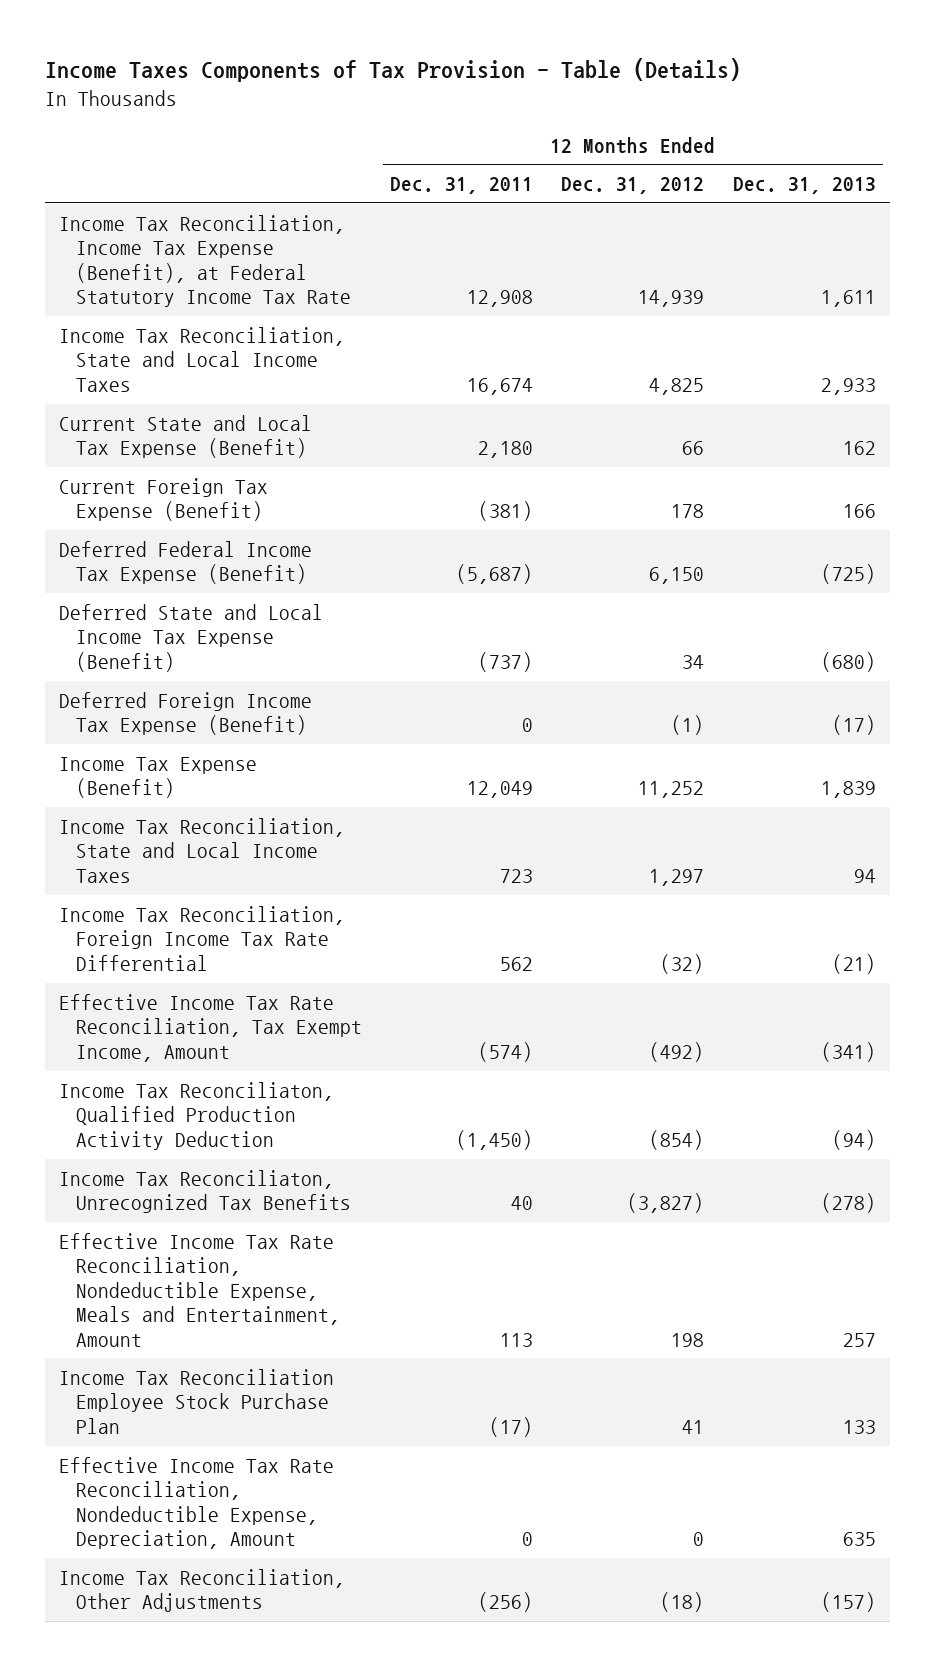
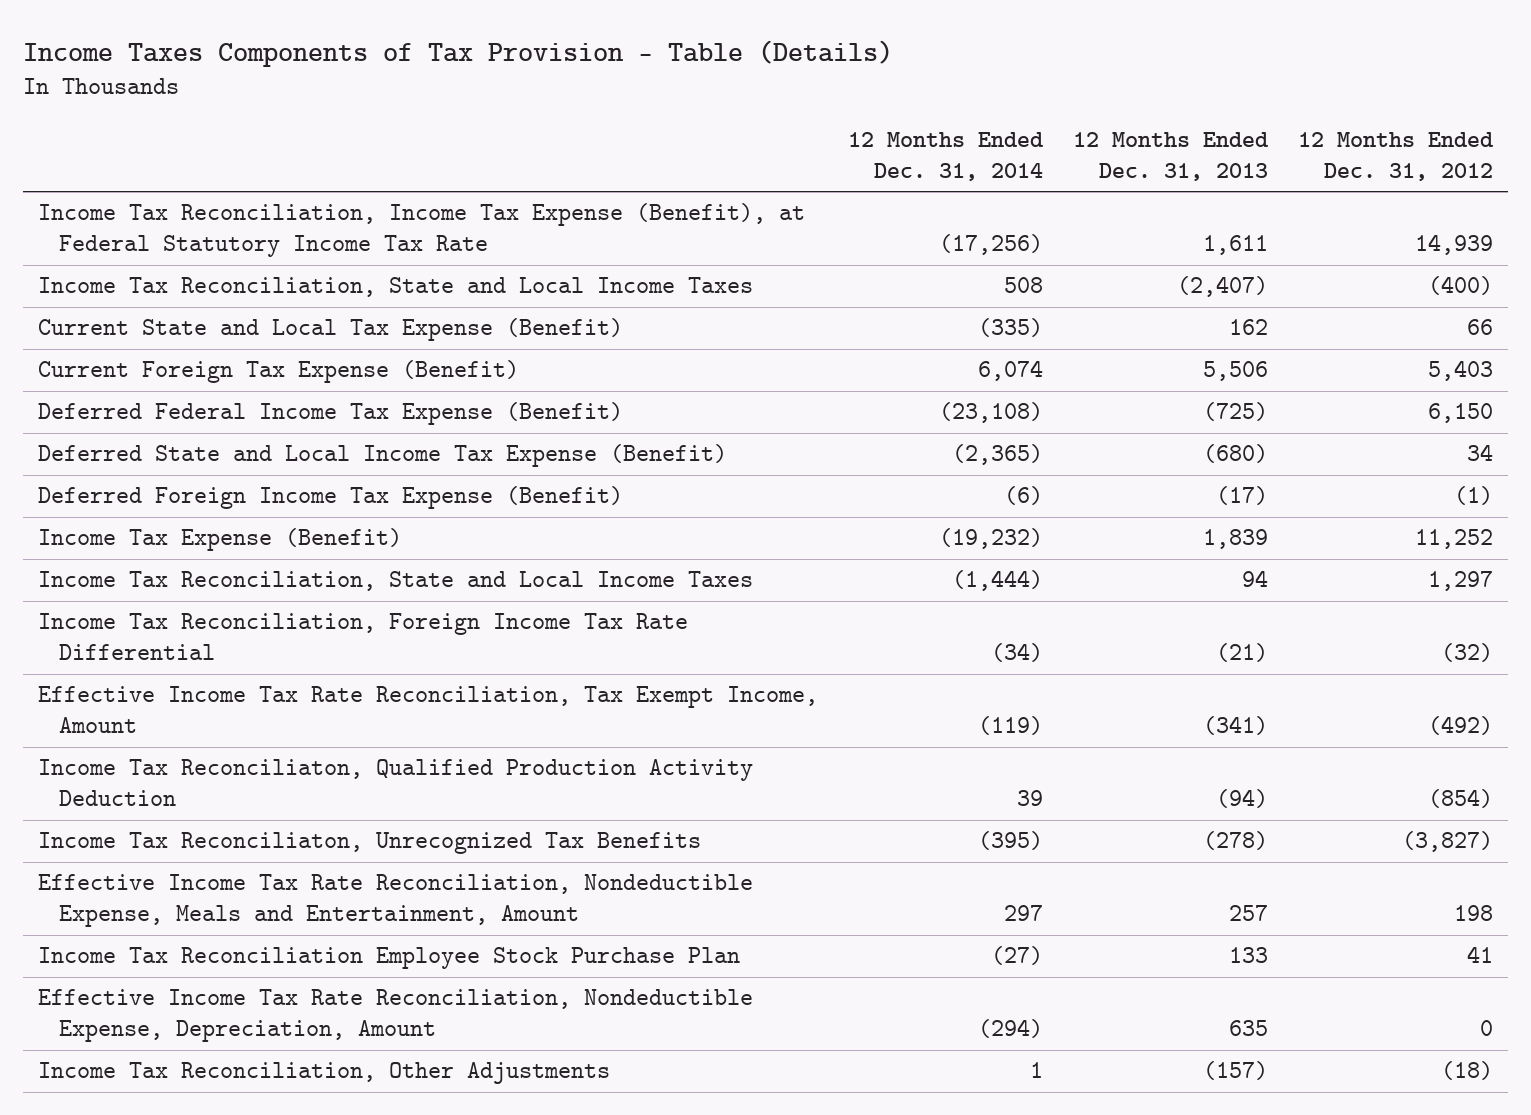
[390,177,534,195] Dec. 31, 2011 -> none
none -> [847,132,1044,181] 12 Months Ended Dec. 31, 2014
[649,377,705,395] 4,825 -> [1427,276,1493,296] (400)
[820,377,876,395] 2,933 -> [1176,276,1268,298] (2,407)
[671,504,705,519] 178 -> [1427,360,1493,382] 5,403
[842,504,876,519] 166 -> [1202,361,1268,382] 5,506

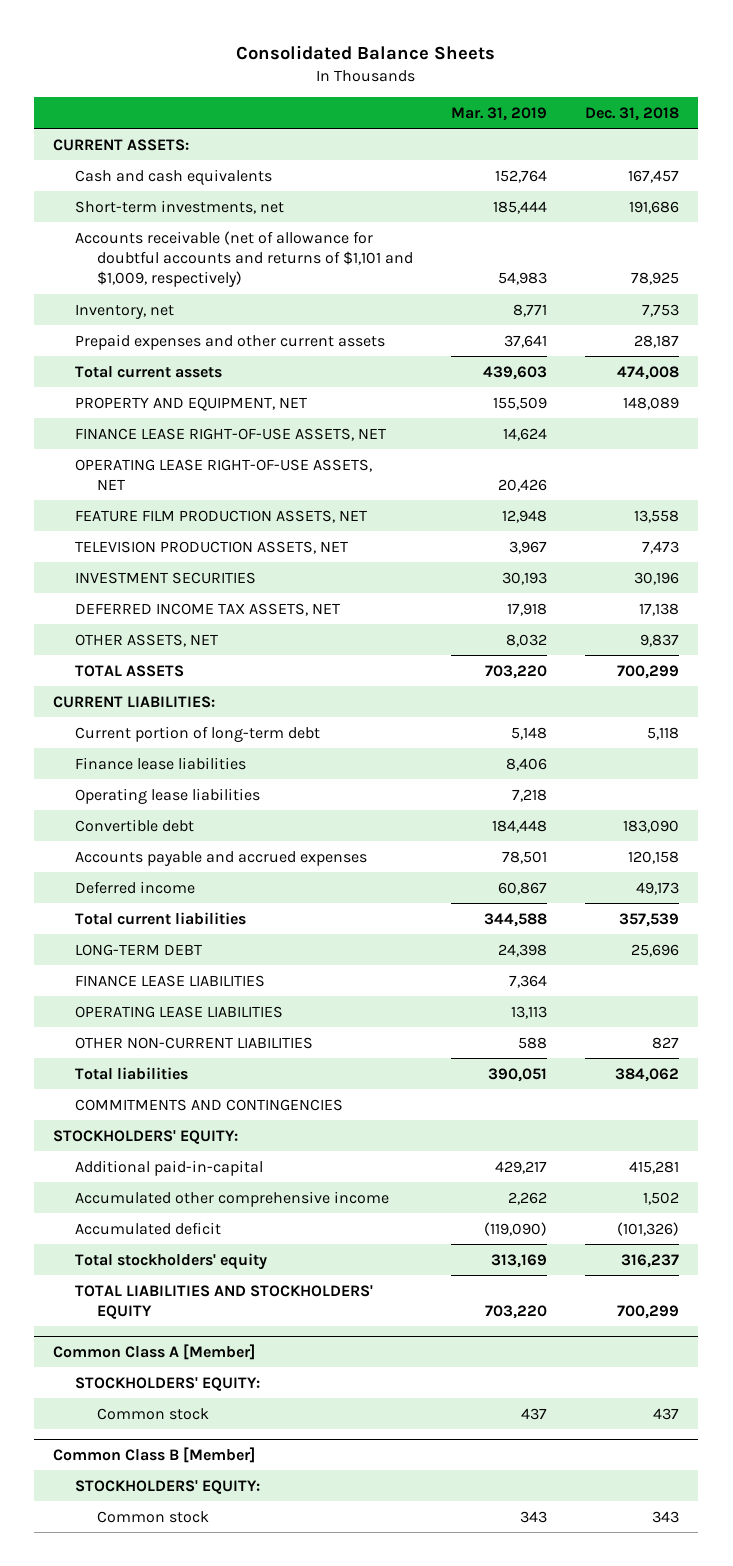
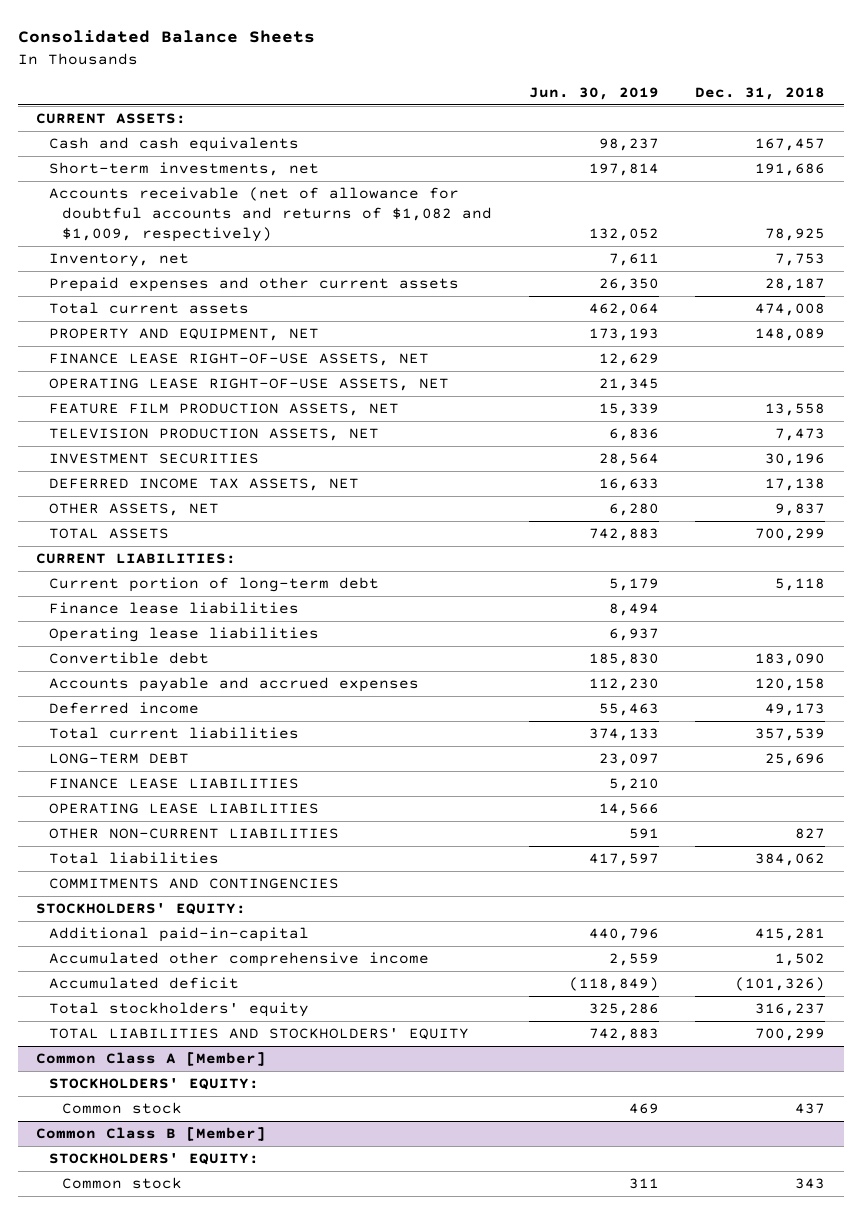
[451,106,548,121] Mar. 31, 2019 -> none
none -> [528,86,659,100] Jun. 30, 2019
[75,230,414,288] Accounts receivable (net of allowance for doubtful accounts and returns of $1,101 and $1,009, respectively) -> [49,187,493,242] Accounts receivable (net of allowance for doubtful accounts and returns of $1,082 and $1,009, respectively)

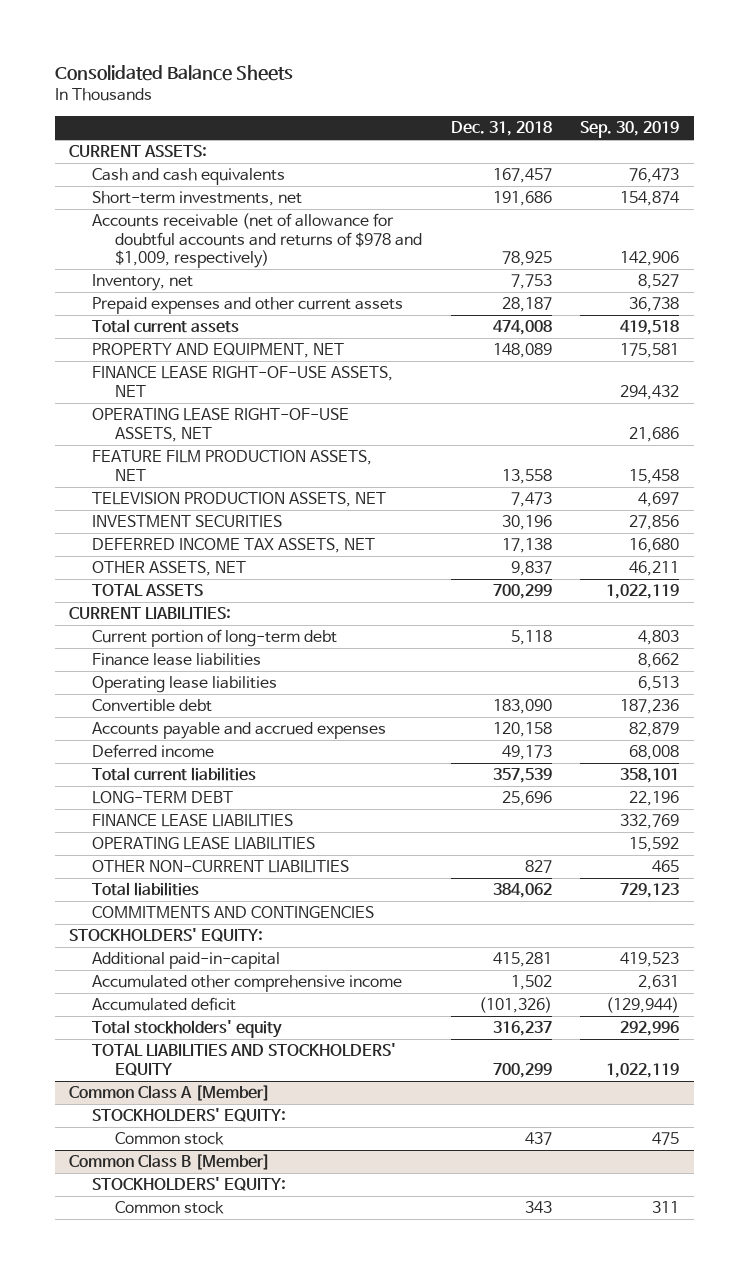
[528,86,659,100] Jun. 30, 2019 -> none
none -> [580,121,680,139] Sep. 30, 2019
[49,187,493,242] Accounts receivable (net of allowance for doubtful accounts and returns of $1,082 and $1,009, respectively) -> [92,213,423,268] Accounts receivable (net of allowance for doubtful accounts and returns of $978 and $1,009, respectively)

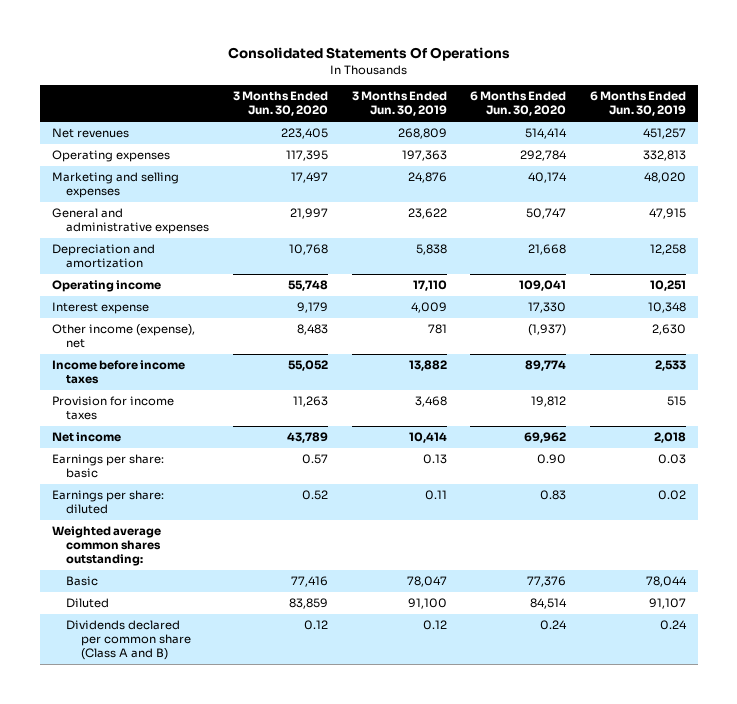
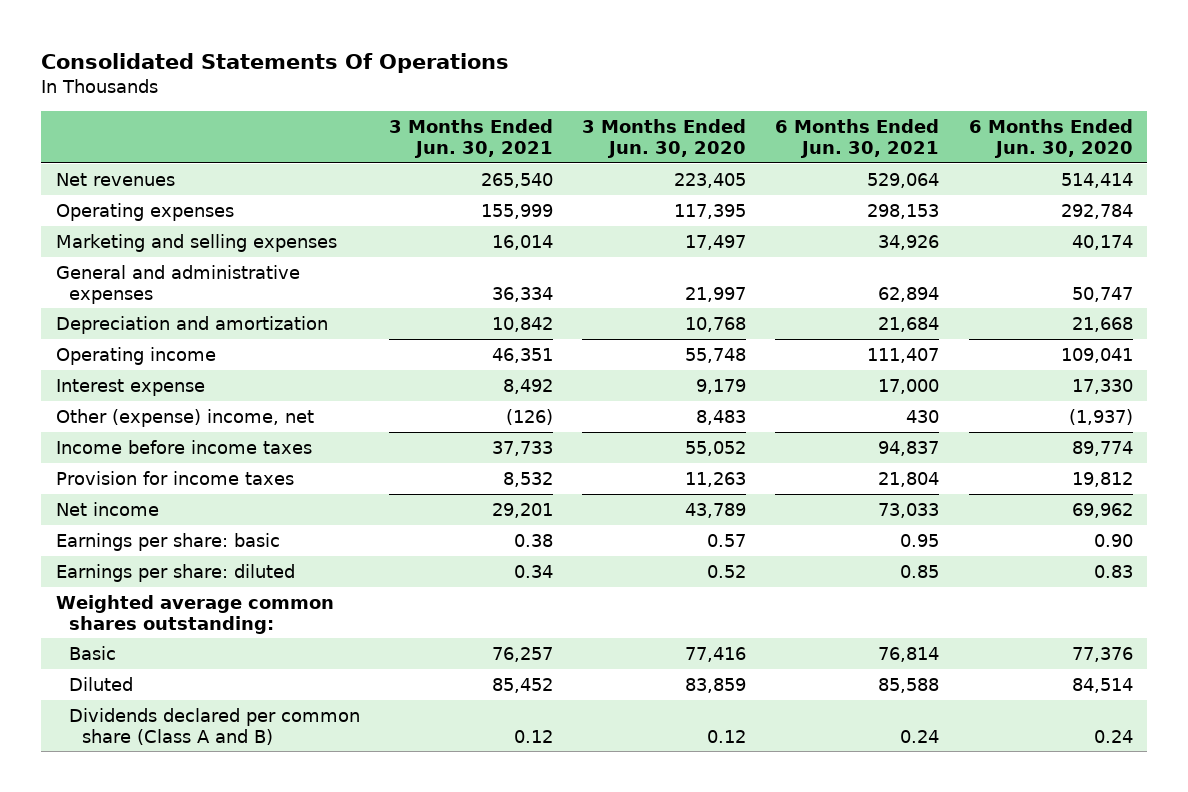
[351,91,447,117] 3 Months Ended Jun. 30, 2019 -> none
[589,91,686,117] 6 Months Ended Jun. 30, 2019 -> none
none -> [389,119,554,158] 3 Months Ended Jun. 30, 2021
none -> [775,119,940,158] 6 Months Ended Jun. 30, 2021
[51,324,195,349] Other income (expense), net -> [55,408,314,427] Other (expense) income, net

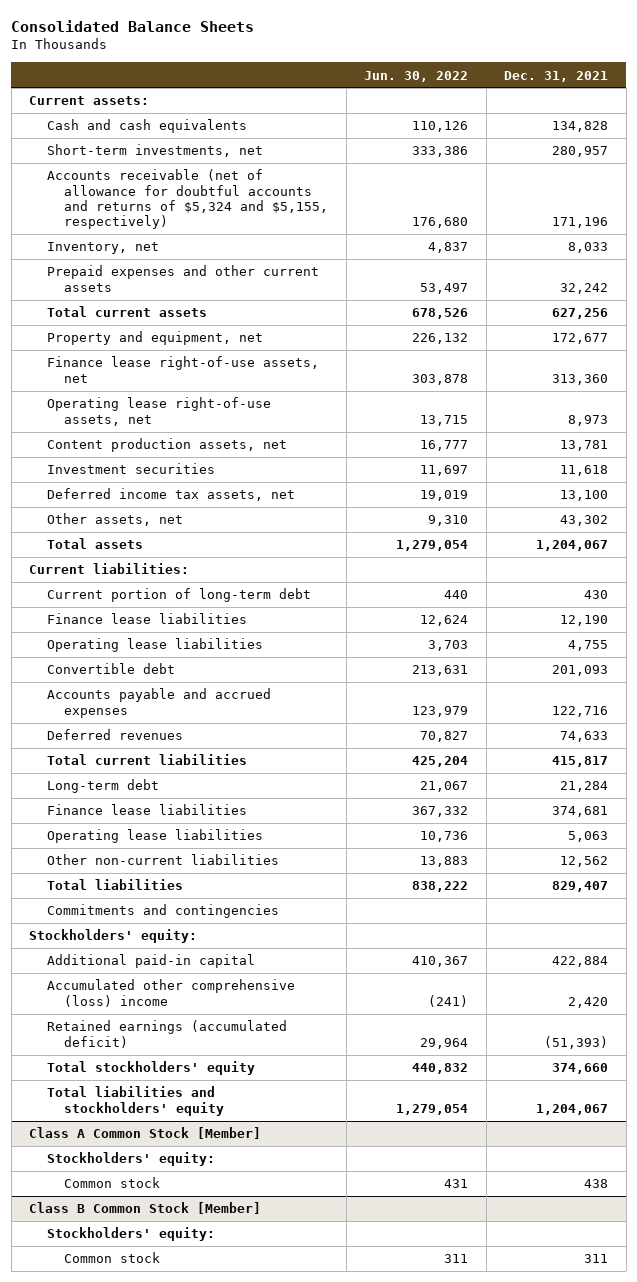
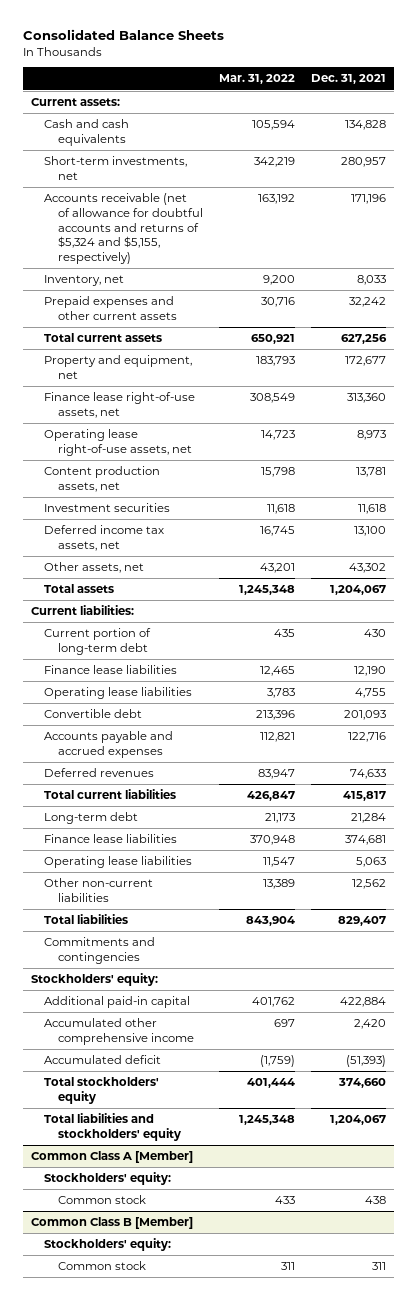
[364,70,469,82] Jun. 30, 2022 -> none
none -> [218,74,295,85] Mar. 31, 2022
[46,979,295,1007] Accumulated other comprehensive (loss) income -> [44,1018,194,1045] Accumulated other comprehensive income
[46,1020,287,1048] Retained earnings (accumulated deficit) -> [44,1055,162,1065] Accumulated deficit
[29,1127,262,1140] Class A Common Stock [Member] -> [30,1151,193,1164] Common Class A [Member]
[29,1202,262,1215] Class B Common Stock [Member] -> [30,1217,193,1230] Common Class B [Member]

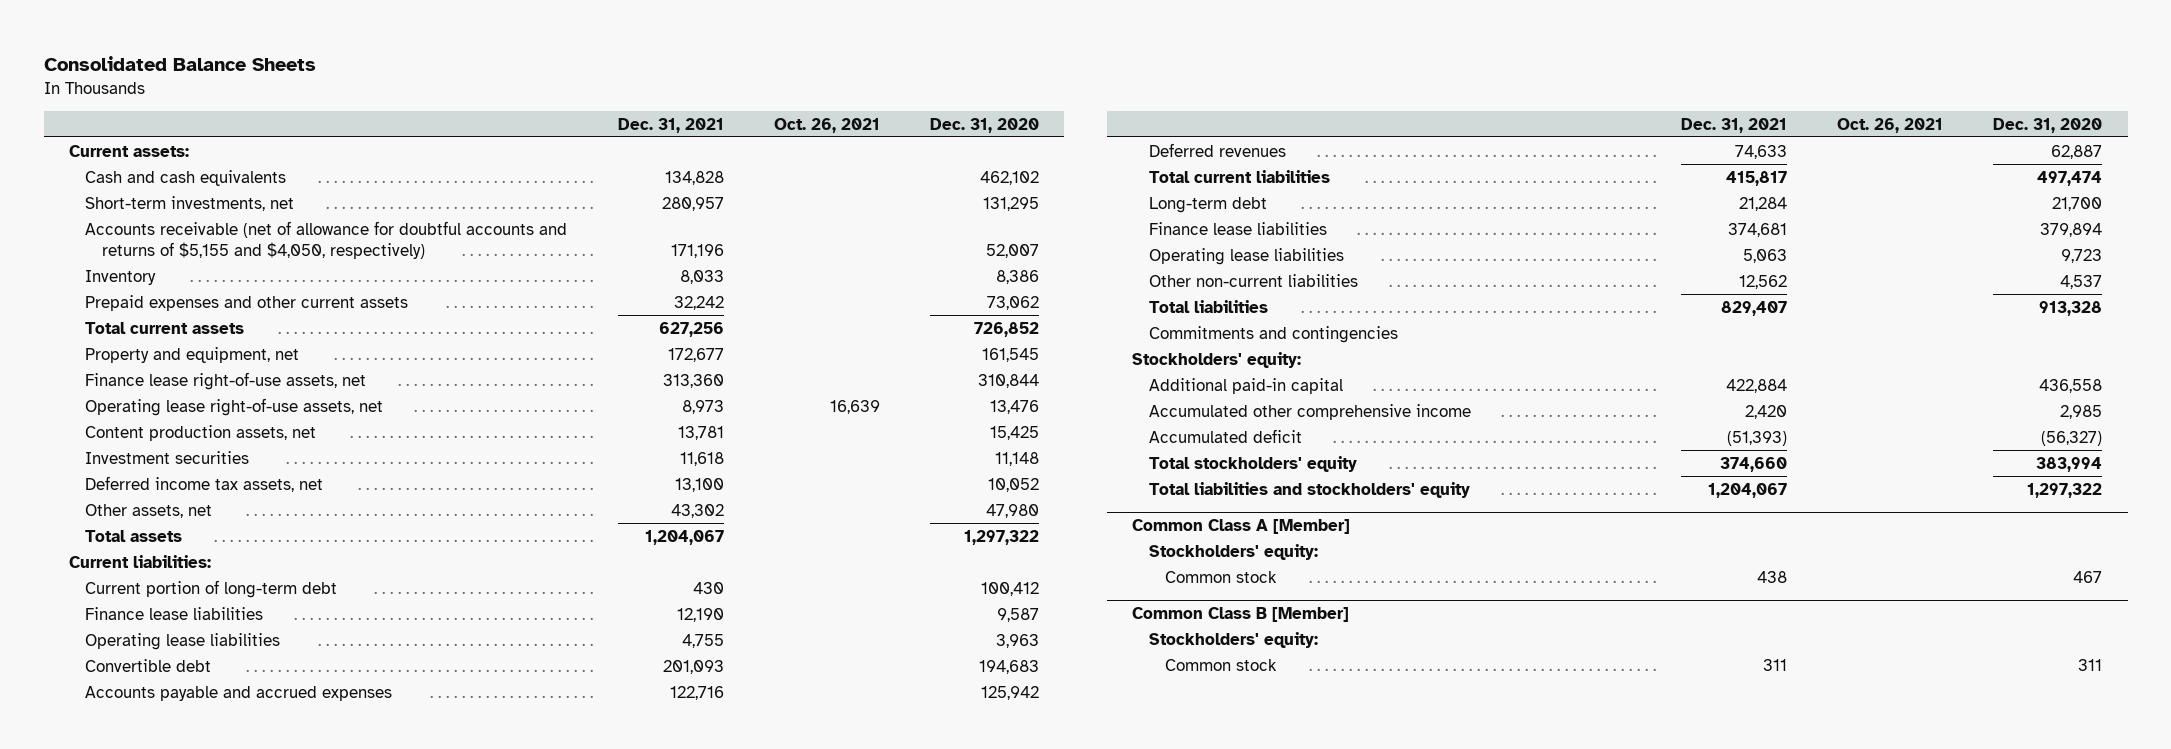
[218,74,295,85] Mar. 31, 2022 -> none
none -> [773,117,880,133] Oct. 26, 2021
none -> [930,117,1040,133] Dec. 31, 2020
[44,193,203,264] Accounts receivable (net of allowance for doubtful accounts and returns of $5,324 and $5,155, respectively) -> [85,220,568,260] Accounts receivable (net of allowance for doubtful accounts and returns of $5,155 and $4,050, respectively)
[44,275,125,287] Inventory, net -> [85,269,157,285] Inventory

